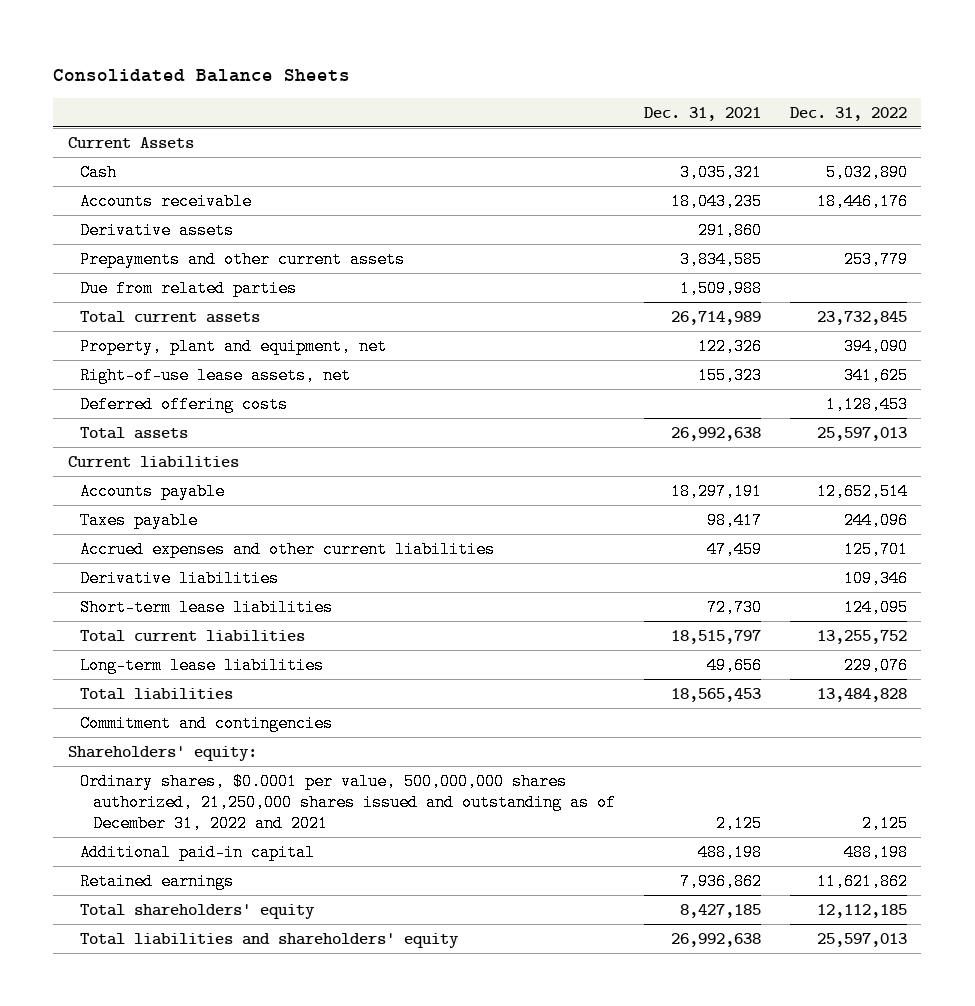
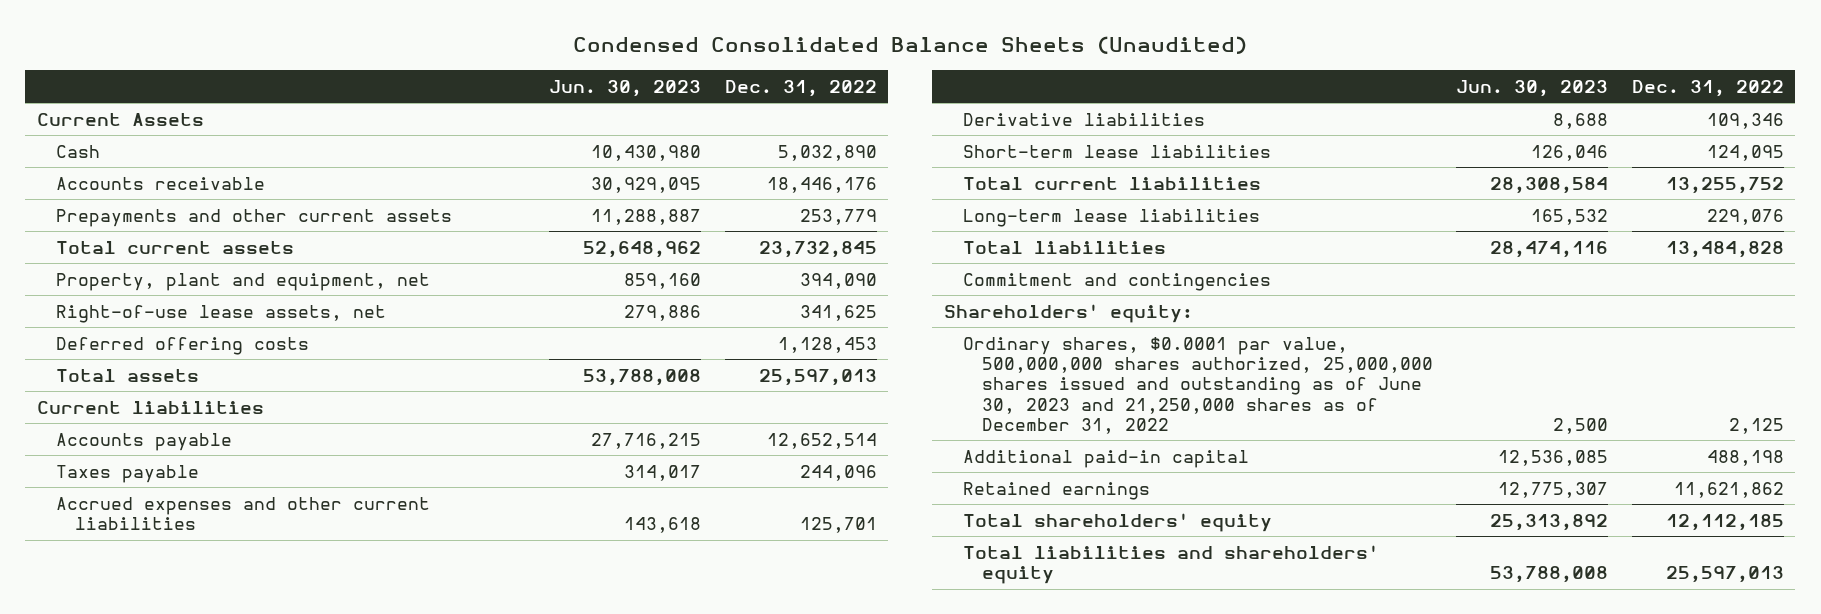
[53,68,351,82] Consolidated Balance Sheets -> [573,36,1248,55] Condensed Consolidated Balance Sheets (Unaudited)
[643,106,761,121] Dec. 31, 2021 -> none
none -> [549,79,702,97] Jun. 30, 2023
[80,221,235,239] Derivative assets -> none
[80,279,298,297] Due from related parties -> none
[80,772,616,832] Ordinary shares, $0.0001 per value, 500,000,000 shares authorized, 21,250,000 shares issued and outstanding as of December 31, 2022 and 2021 -> [962,336,1433,434] Ordinary shares, $0.0001 par value, 500,000,000 shares authorized, 25,000,000 shares issued and outstanding as of June 30, 2023 and 21,250,000 shares as of December 31, 2022

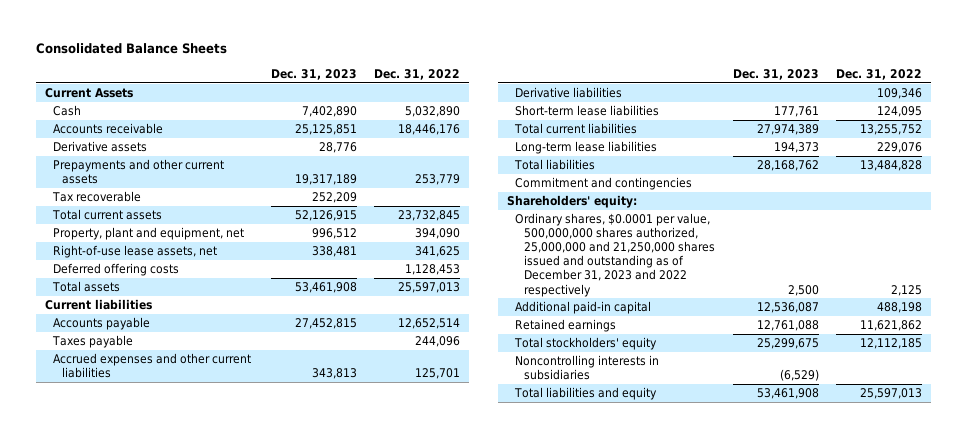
[573,36,1248,55] Condensed Consolidated Balance Sheets (Unaudited) -> [35,43,227,55] Consolidated Balance Sheets
[549,79,702,97] Jun. 30, 2023 -> none
none -> [270,69,357,81] Dec. 31, 2023
none -> [53,141,148,153] Derivative assets
none -> [52,191,142,203] Tax recoverable
[962,336,1433,434] Ordinary shares, $0.0001 par value, 500,000,000 shares authorized, 25,000,000 shares issued and outstanding as of June 30, 2023 and 21,250,000 shares as of December 31, 2022 -> [515,213,715,297] Ordinary shares, $0.0001 per value, 500,000,000 shares authorized, 25,000,000 and 21,250,000 shares issued and outstanding as of December 31, 2023 and 2022 respectively
[962,512,1272,532] Total shareholders' equity -> [514,337,658,351] Total stockholders' equity
none -> [515,355,660,381] Noncontrolling interests in subsidiaries
[962,544,1379,585] Total liabilities and shareholders' equity -> [514,387,658,401] Total liabilities and equity

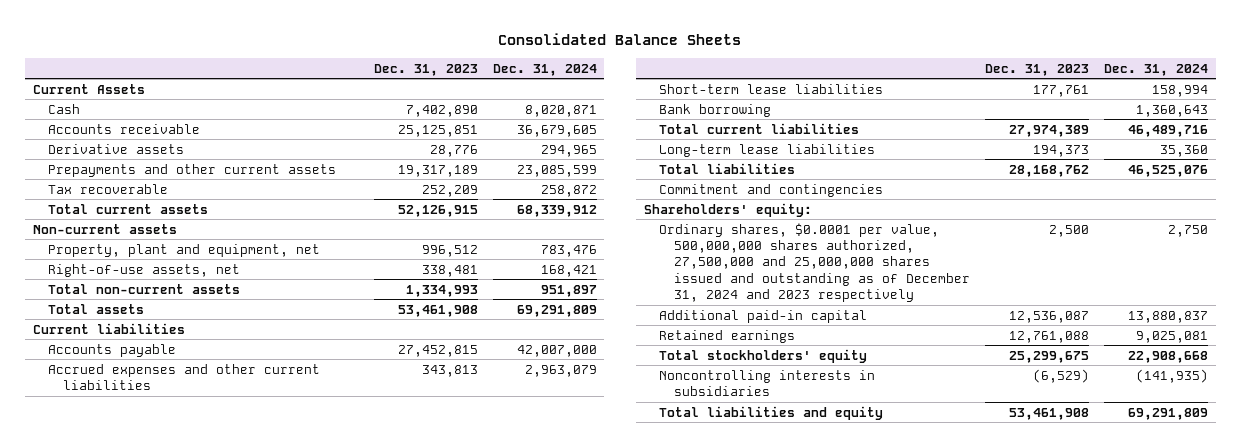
[374,69,461,81] Dec. 31, 2022 -> none
none -> [492,63,597,76] Dec. 31, 2024
none -> [32,223,177,234] Non-current assets
[53,263,180,277] Deferred offering costs -> none
[53,245,218,259] Right-of-use lease assets, net -> [47,263,240,277] Right-of-use assets, net
none -> [47,283,240,294] Total non-current assets
[52,335,134,349] Taxes payable -> none
[515,87,623,99] Derivative liabilities -> none
none -> [658,103,771,117] Bank borrowing
[515,213,715,297] Ordinary shares, $0.0001 per value, 500,000,000 shares authorized, 25,000,000 and 21,250,000 shares issued and outstanding as of December 31, 2023 and 2022 respectively -> [658,222,970,303] Ordinary shares, $0.0001 per value, 500,000,000 shares authorized, 27,500,000 and 25,000,000 shares issued and outstanding as of December 31, 2024 and 2023 respectively

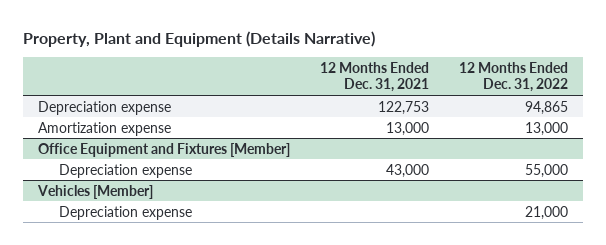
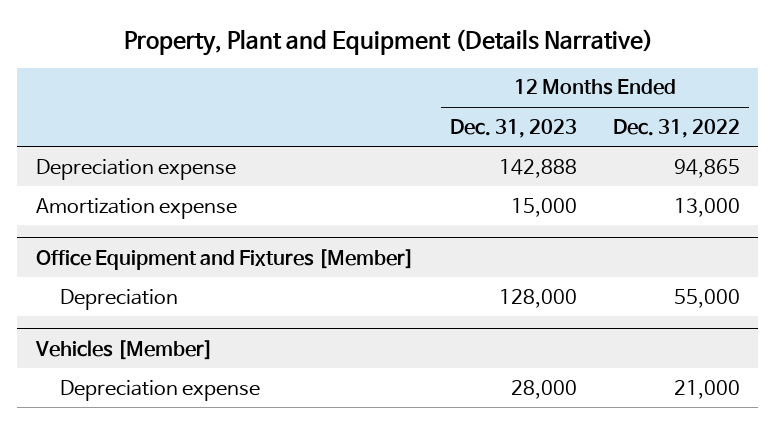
[319,62,429,93] 12 Months Ended Dec. 31, 2021 -> none
none -> [449,118,577,138] Dec. 31, 2023
[59,163,193,178] Depreciation expense -> [60,288,179,310] Depreciation

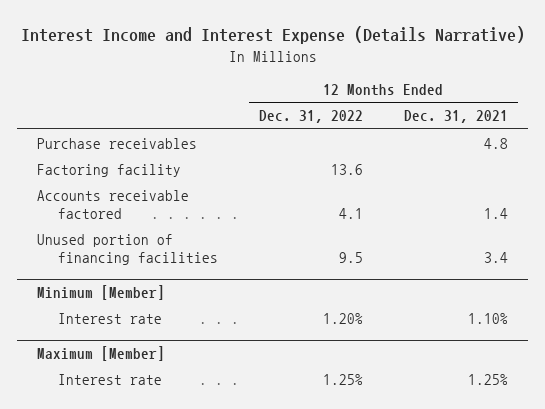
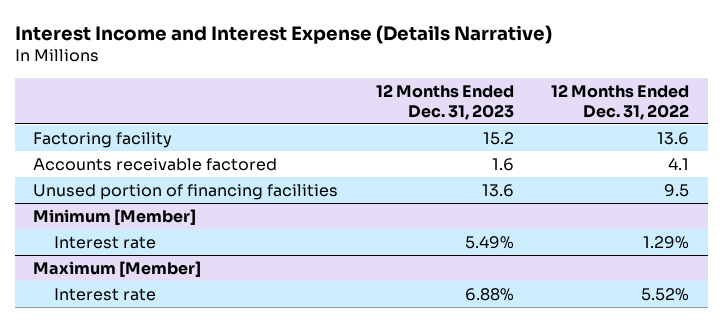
[403,110,508,124] Dec. 31, 2021 -> none
none -> [375,83,514,120] 12 Months Ended Dec. 31, 2023
[37,138,198,150] Purchase receivables -> none
[323,313,364,325] 1.20% -> [643,236,690,250] 1.29%
[323,374,364,386] 1.25% -> [641,288,690,302] 5.52%

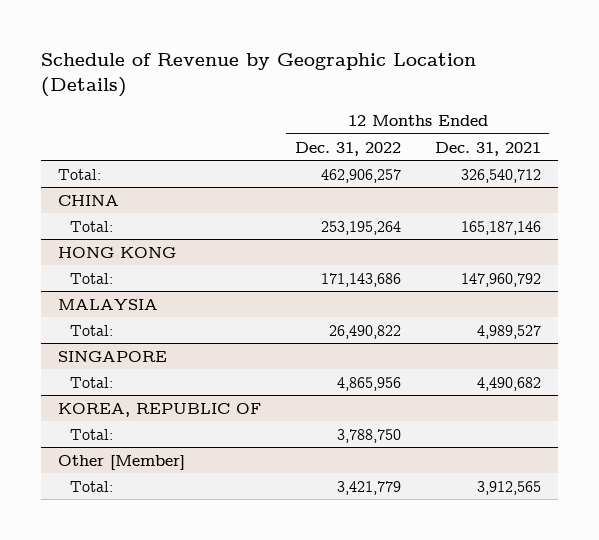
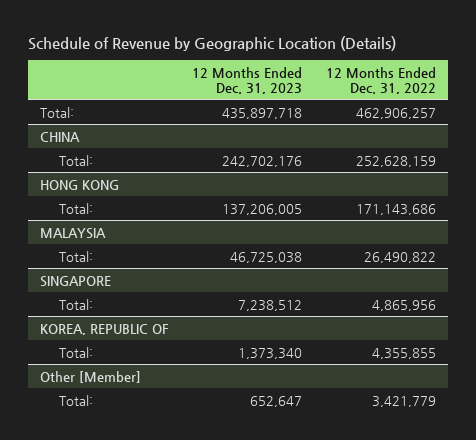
[434,141,541,156] Dec. 31, 2021 -> none
none -> [192,66,303,94] 12 Months Ended Dec. 31, 2023
[320,220,401,235] 253,195,264 -> [356,155,437,167] 252,628,159
[336,428,401,443] 3,788,750 -> [372,347,437,359] 4,355,855

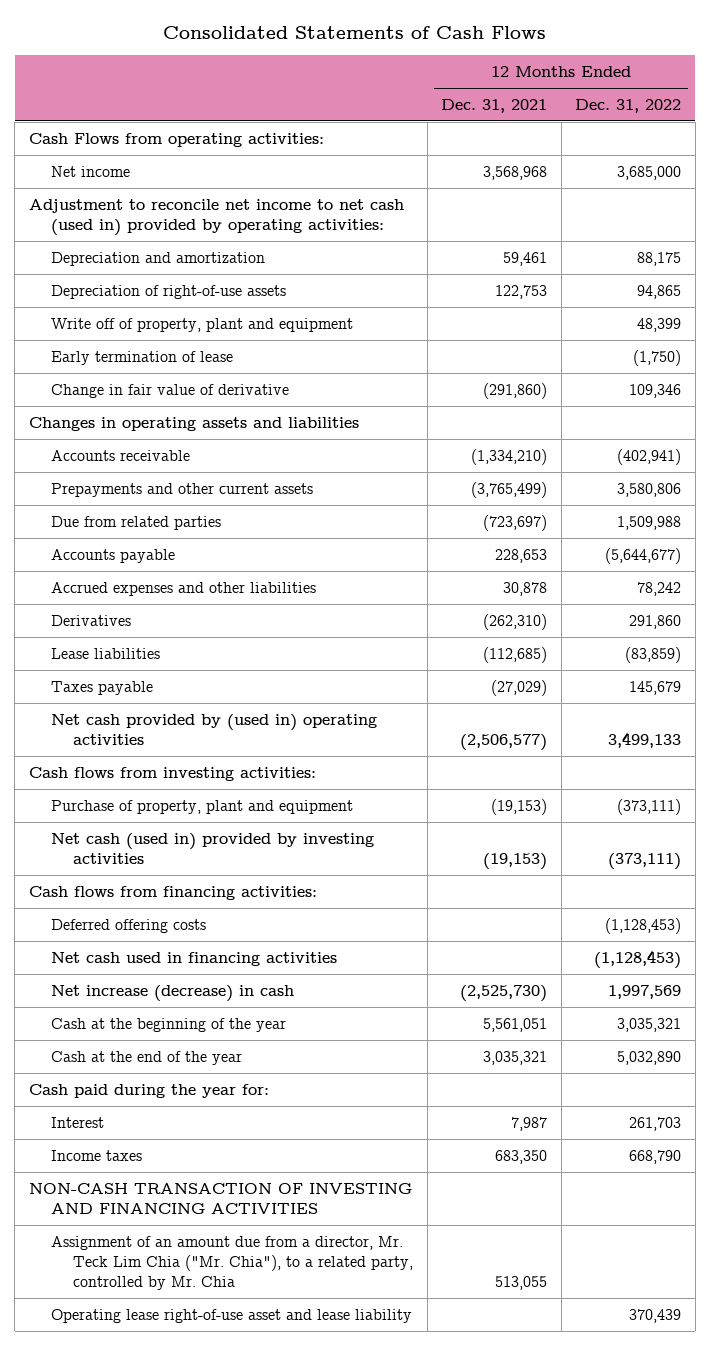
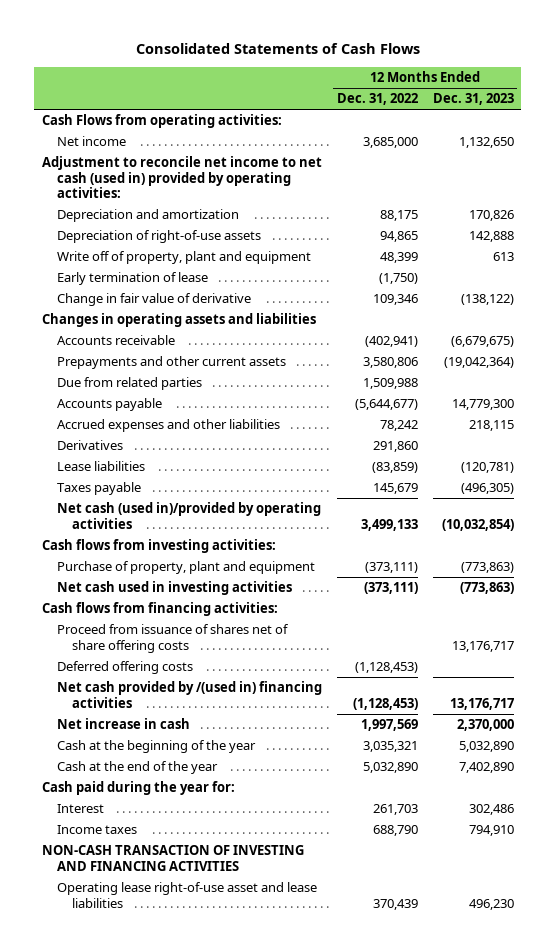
[441,98,548,113] Dec. 31, 2021 -> none
none -> [432,93,514,106] Dec. 31, 2023
[51,713,378,745] Net cash provided by (used in) operating activities -> [56,502,321,529] Net cash (used in)/provided by operating activities
[51,832,375,864] Net cash (used in) provided by investing activities -> [56,581,292,596] Net cash used in investing activities
none -> [56,624,289,653] Proceed from issuance of shares net of share offering costs
[51,951,338,966] Net cash used in financing activities -> [56,681,322,708] Net cash provided by /(used in) financing activities
[51,984,295,1002] Net increase (decrease) in cash -> [56,718,190,730] Net increase in cash
[629,1149,682,1164] 668,790 -> [372,825,418,837] 688,790
[51,1235,414,1290] Assignment of an amount due from a director, Mr. Teck Lim Chia ("Mr. Chia"), to a related party, controlled by Mr. Chia -> none
[51,1308,413,1323] Operating lease right-of-use asset and lease liability -> [56,882,317,908] Operating lease right-of-use asset and lease liabilities

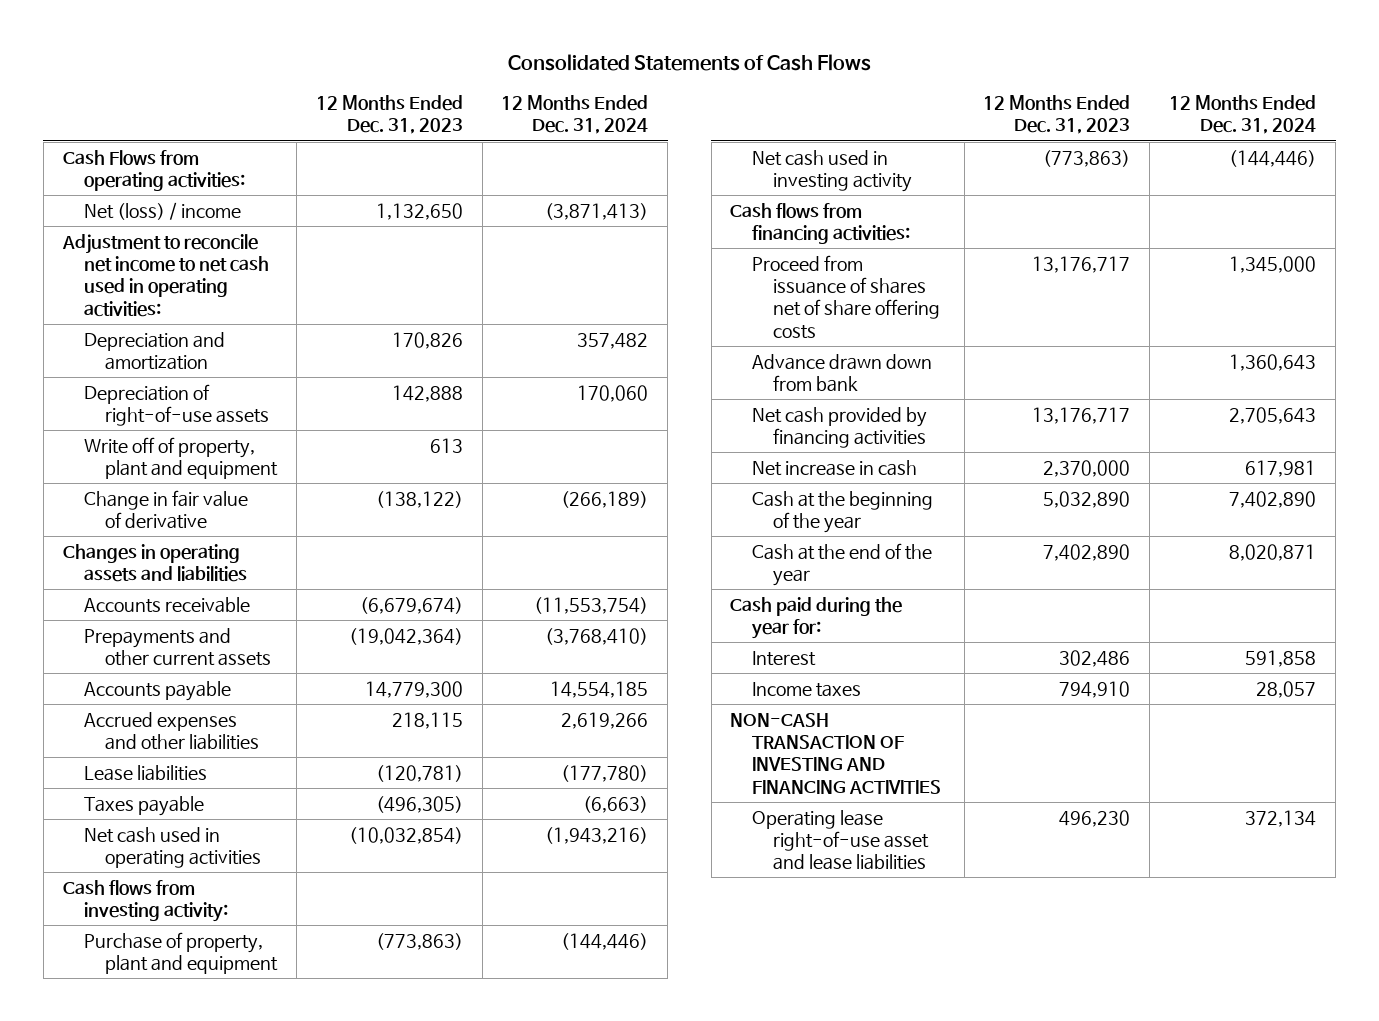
[336,93,418,106] Dec. 31, 2022 -> none
none -> [501,95,649,135] 12 Months Ended Dec. 31, 2024
[56,136,126,147] Net income -> [83,201,241,220] Net (loss) / income
[41,156,322,198] Adjustment to reconcile net income to net cash (used in) provided by operating activities: -> [61,233,269,317] Adjustment to reconcile net income to net cash used in operating activities:
[56,272,208,286] Early termination of lease -> none
[450,336,514,348] (6,679,675) -> [359,596,463,614] (6,679,674)
[56,377,202,391] Due from related parties -> none
[56,440,123,451] Derivatives -> none
[56,502,321,529] Net cash (used in)/provided by operating activities -> [83,826,261,868] Net cash used in operating activities
[41,539,276,554] Cash flows from investing activities: -> [62,879,228,922] Cash flows from investing activity:
[56,581,292,596] Net cash used in investing activities -> [751,149,912,192] Net cash used in investing activity
[56,661,193,675] Deferred offering costs -> none
none -> [751,353,932,392] Advance drawn down from bank
[56,681,322,708] Net cash provided by /(used in) financing activities -> [751,406,927,448] Net cash provided by financing activities

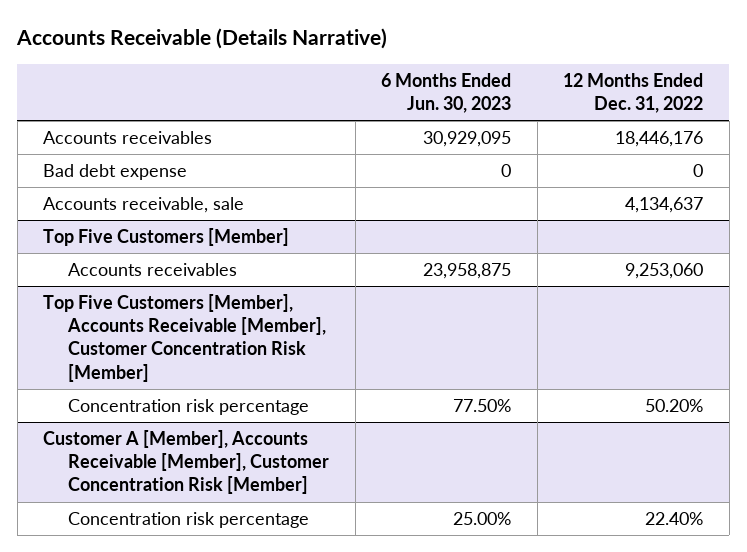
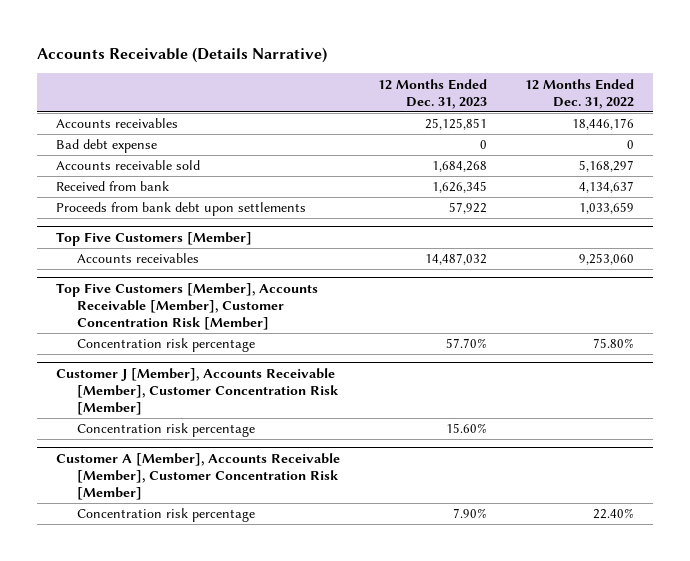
[381,72,512,114] 6 Months Ended Jun. 30, 2023 -> none
none -> [378,78,488,109] 12 Months Ended Dec. 31, 2023
[43,197,245,214] Accounts receivable, sale -> [56,160,201,171] Accounts receivable sold
[625,197,704,214] 4,134,637 -> [579,160,635,173] 5,168,297
none -> [56,181,170,192] Received from bank
none -> [56,202,307,217] Proceeds from bank debt upon settlements
[645,399,704,413] 50.20% -> [593,338,635,349] 75.80%
none -> [56,367,340,416] Customer J [Member], Accounts Receivable [Member], Customer Concentration Risk [Member]
none -> [77,423,256,438] Concentration risk percentage

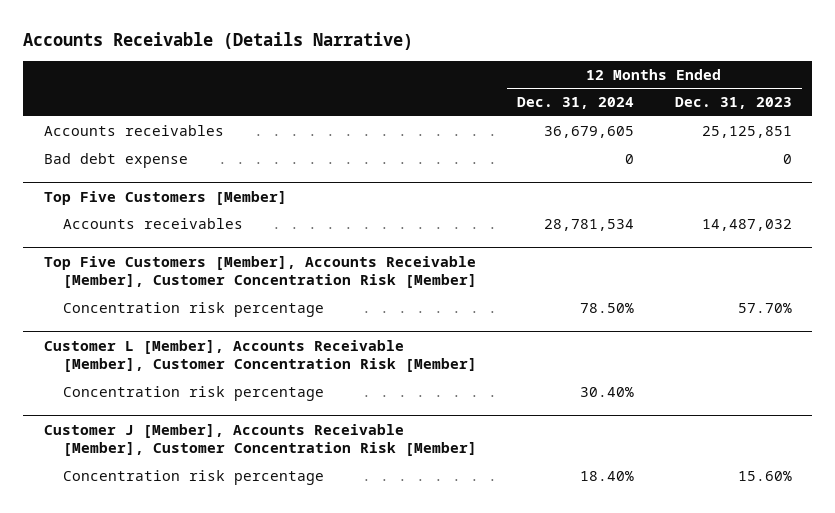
[525,78,635,109] 12 Months Ended Dec. 31, 2022 -> none
none -> [517,97,635,110] Dec. 31, 2024
[56,160,201,171] Accounts receivable sold -> none
[56,181,170,192] Received from bank -> none
[56,202,307,217] Proceeds from bank debt upon settlements -> none
none -> [43,339,477,373] Customer L [Member], Accounts Receivable [Member], Customer Concentration Risk [Member]
none -> [62,386,324,402] Concentration risk percentage
[56,452,341,501] Customer A [Member], Accounts Receivable [Member], Customer Concentration Risk [Member] -> none
[77,508,256,523] Concentration risk percentage -> none

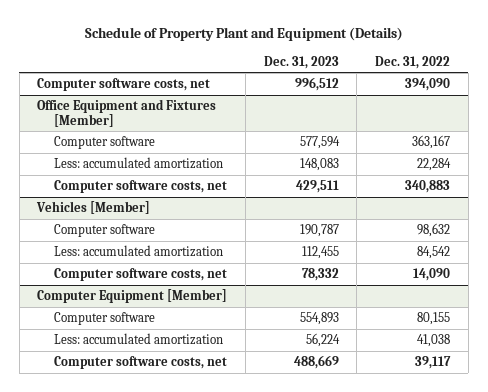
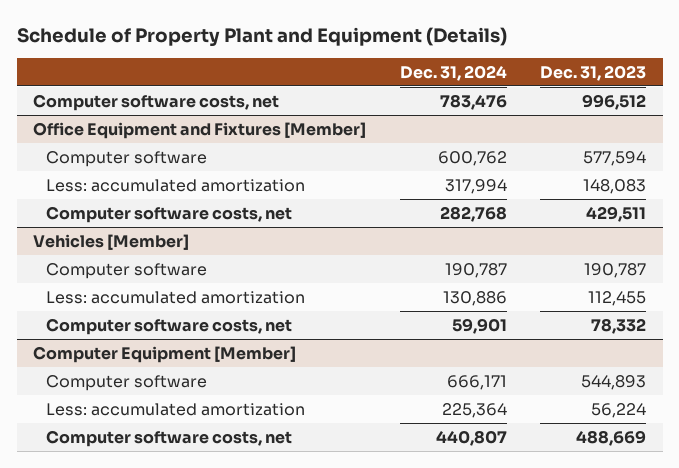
[375,55,451,69] Dec. 31, 2022 -> none
none -> [399,64,507,81] Dec. 31, 2024
[299,312,339,326] 554,893 -> [580,374,646,390] 544,893

